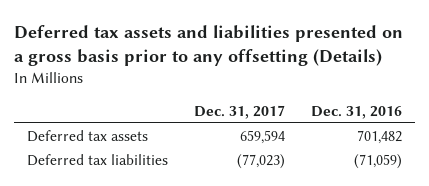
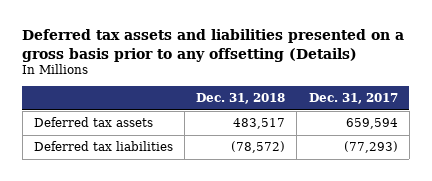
[311,105,403,119] Dec. 31, 2016 -> none
none -> [196,93,286,105] Dec. 31, 2018
[237,154,286,170] (77,023) -> [343,141,398,154] (77,293)

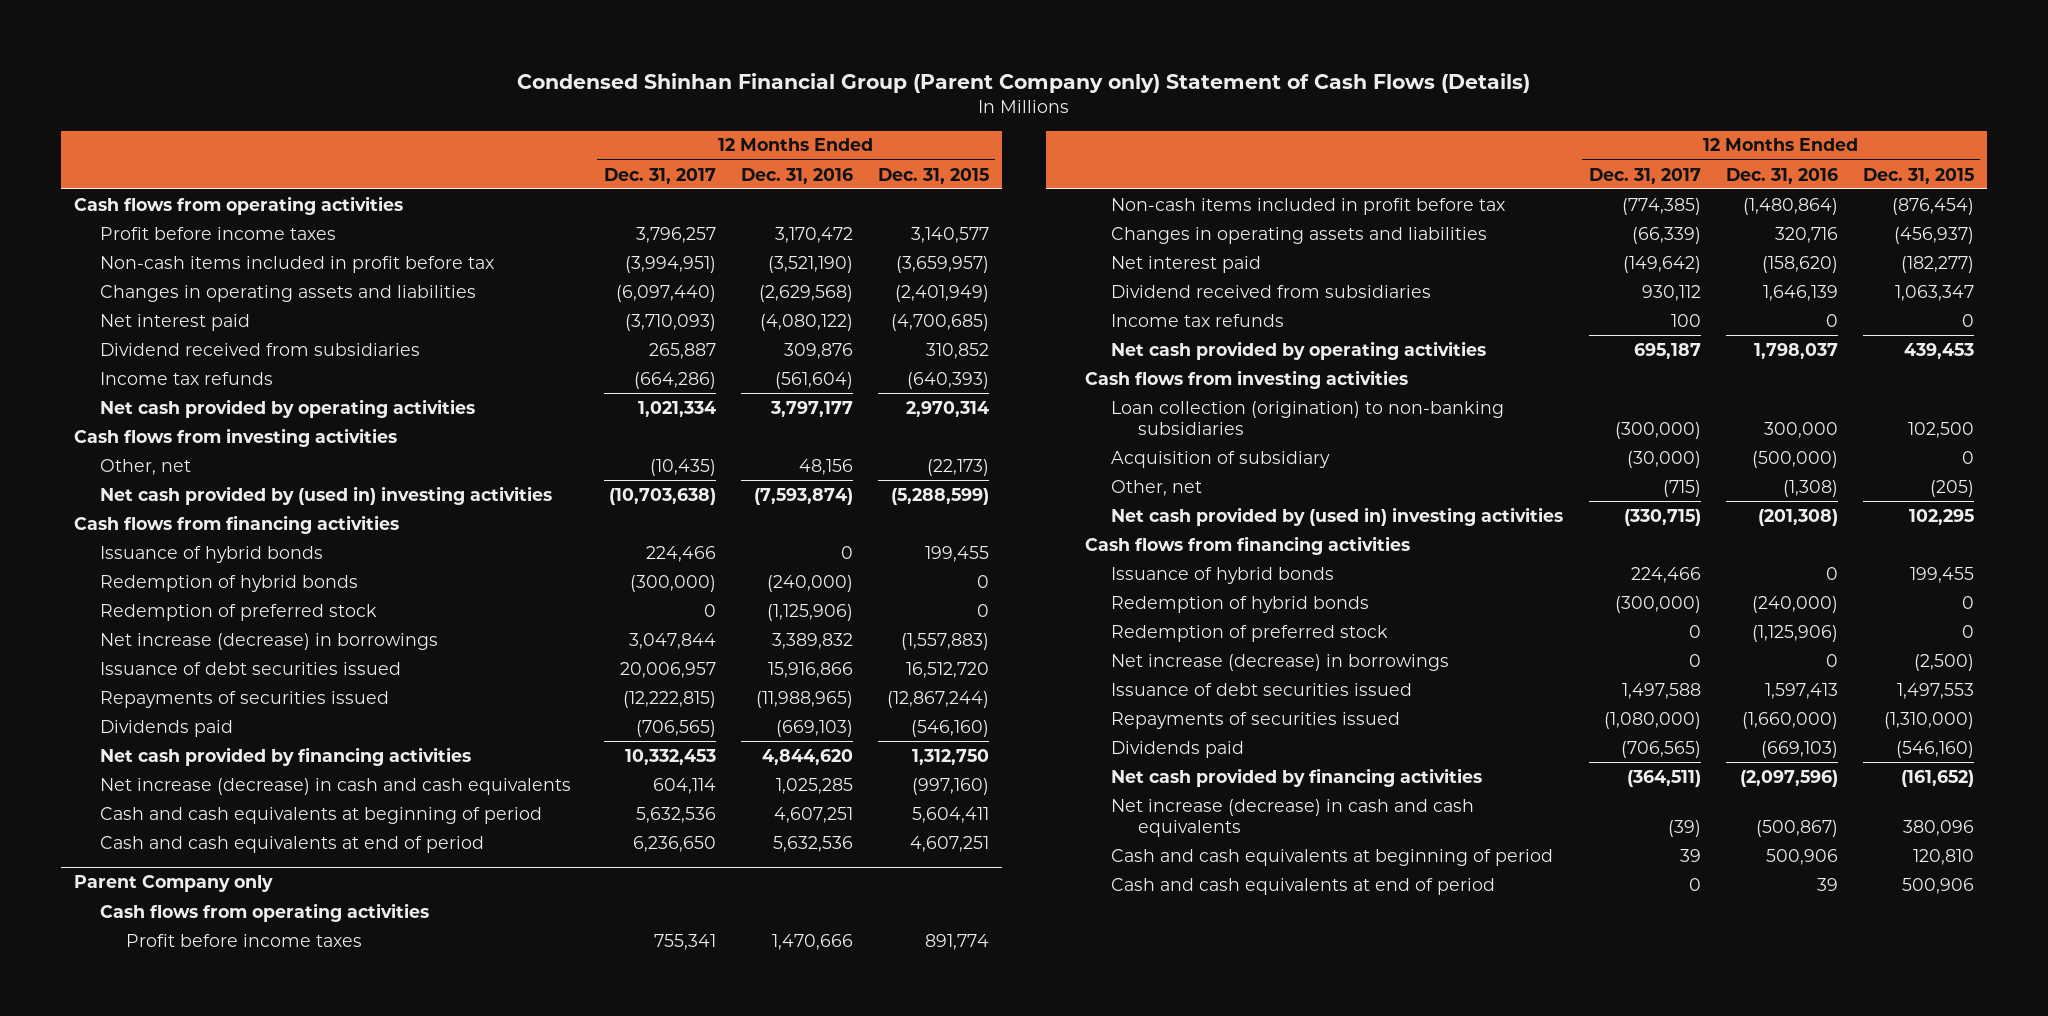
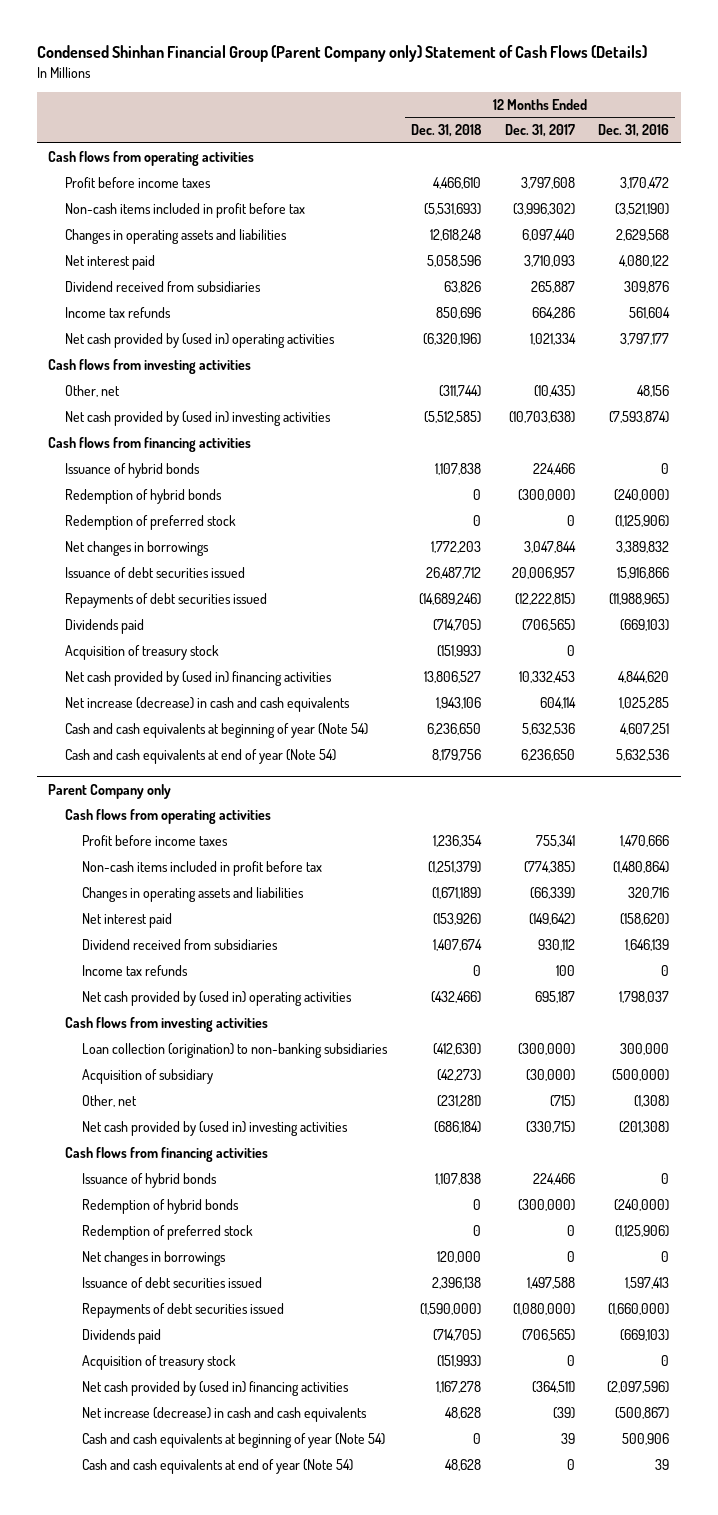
[878,167,990,184] Dec. 31, 2015 -> none
none -> [411,124,483,138] Dec. 31, 2018
[635,226,716,243] 3,796,257 -> [520,176,575,189] 3,797,608
[624,255,716,273] (3,994,951) -> [512,202,575,215] (3,996,302)
[615,284,716,302] (6,097,440) -> [521,228,575,241] 6,097,440
[758,284,853,302] (2,629,568) -> [616,228,670,241] 2,629,568
[624,313,716,331] (3,710,093) -> [523,254,575,267] 3,710,093
[759,313,853,331] (4,080,122) -> [619,254,670,267] 4,080,122
[633,371,716,389] (664,286) -> [531,306,575,319] 664,286
[774,371,853,389] (561,604) -> [629,306,671,319] 561,604
[100,398,476,418] Net cash provided by operating activities -> [65,332,336,348] Net cash provided by (used in) operating activities
[100,632,439,650] Net increase (decrease) in borrowings -> [65,540,210,556] Net changes in borrowings
[100,690,390,708] Repayments of securities issued -> [65,592,268,608] Repayments of debt securities issued
none -> [65,644,220,660] Acquisition of treasury stock
[100,746,472,766] Net cash provided by financing activities -> [65,670,333,686] Net cash provided by (used in) financing activities
[100,806,543,824] Cash and cash equivalents at beginning of period -> [65,722,369,738] Cash and cash equivalents at beginning of year (Note 54)
[100,835,485,853] Cash and cash equivalents at end of period -> [65,748,337,764] Cash and cash equivalents at end of year (Note 54)
[1111,340,1487,360] Net cash provided by operating activities -> [82,990,353,1006] Net cash provided by (used in) operating activities
[1111,653,1450,671] Net increase (decrease) in borrowings -> [82,1250,227,1266] Net changes in borrowings
[1111,711,1401,729] Repayments of securities issued -> [82,1302,285,1318] Repayments of debt securities issued
none -> [82,1354,237,1370] Acquisition of treasury stock
[1111,767,1483,787] Net cash provided by financing activities -> [82,1380,350,1396] Net cash provided by (used in) financing activities
[1111,848,1554,866] Cash and cash equivalents at beginning of period -> [82,1432,386,1448] Cash and cash equivalents at beginning of year (Note 54)
[1111,877,1496,895] Cash and cash equivalents at end of period -> [82,1458,354,1474] Cash and cash equivalents at end of year (Note 54)

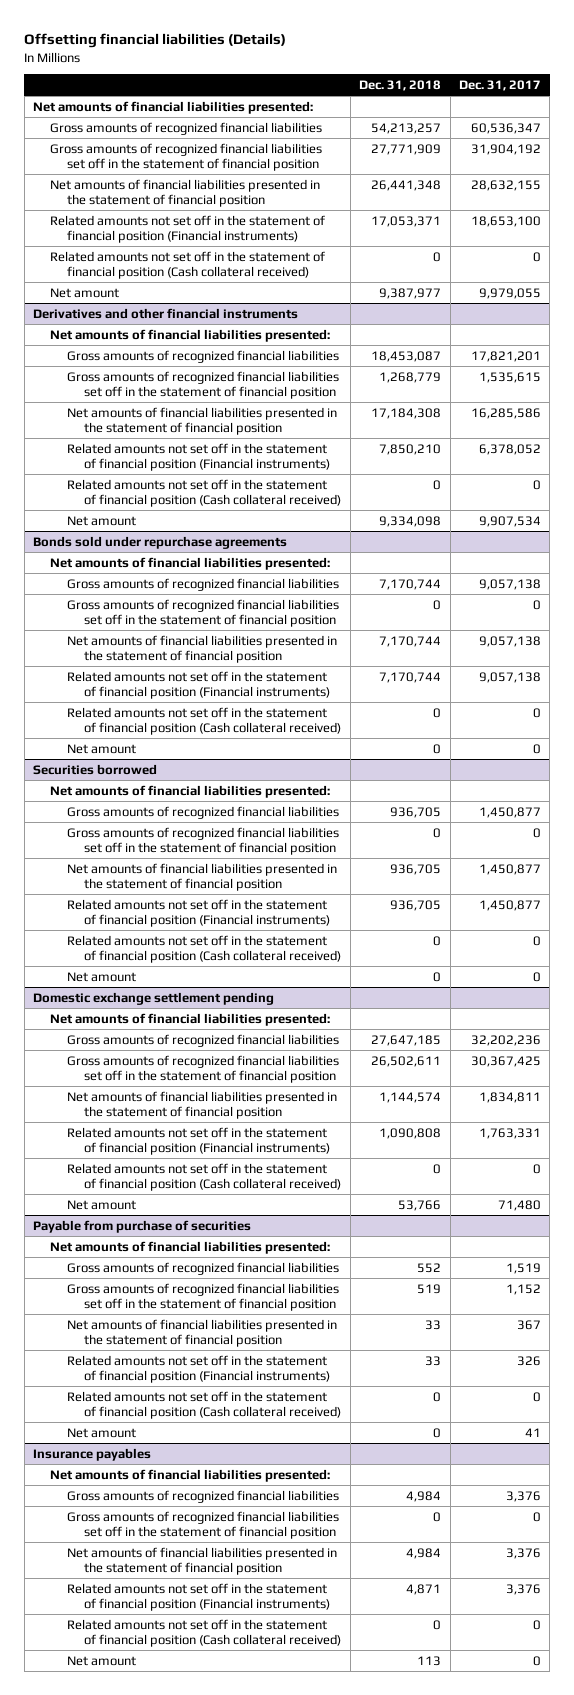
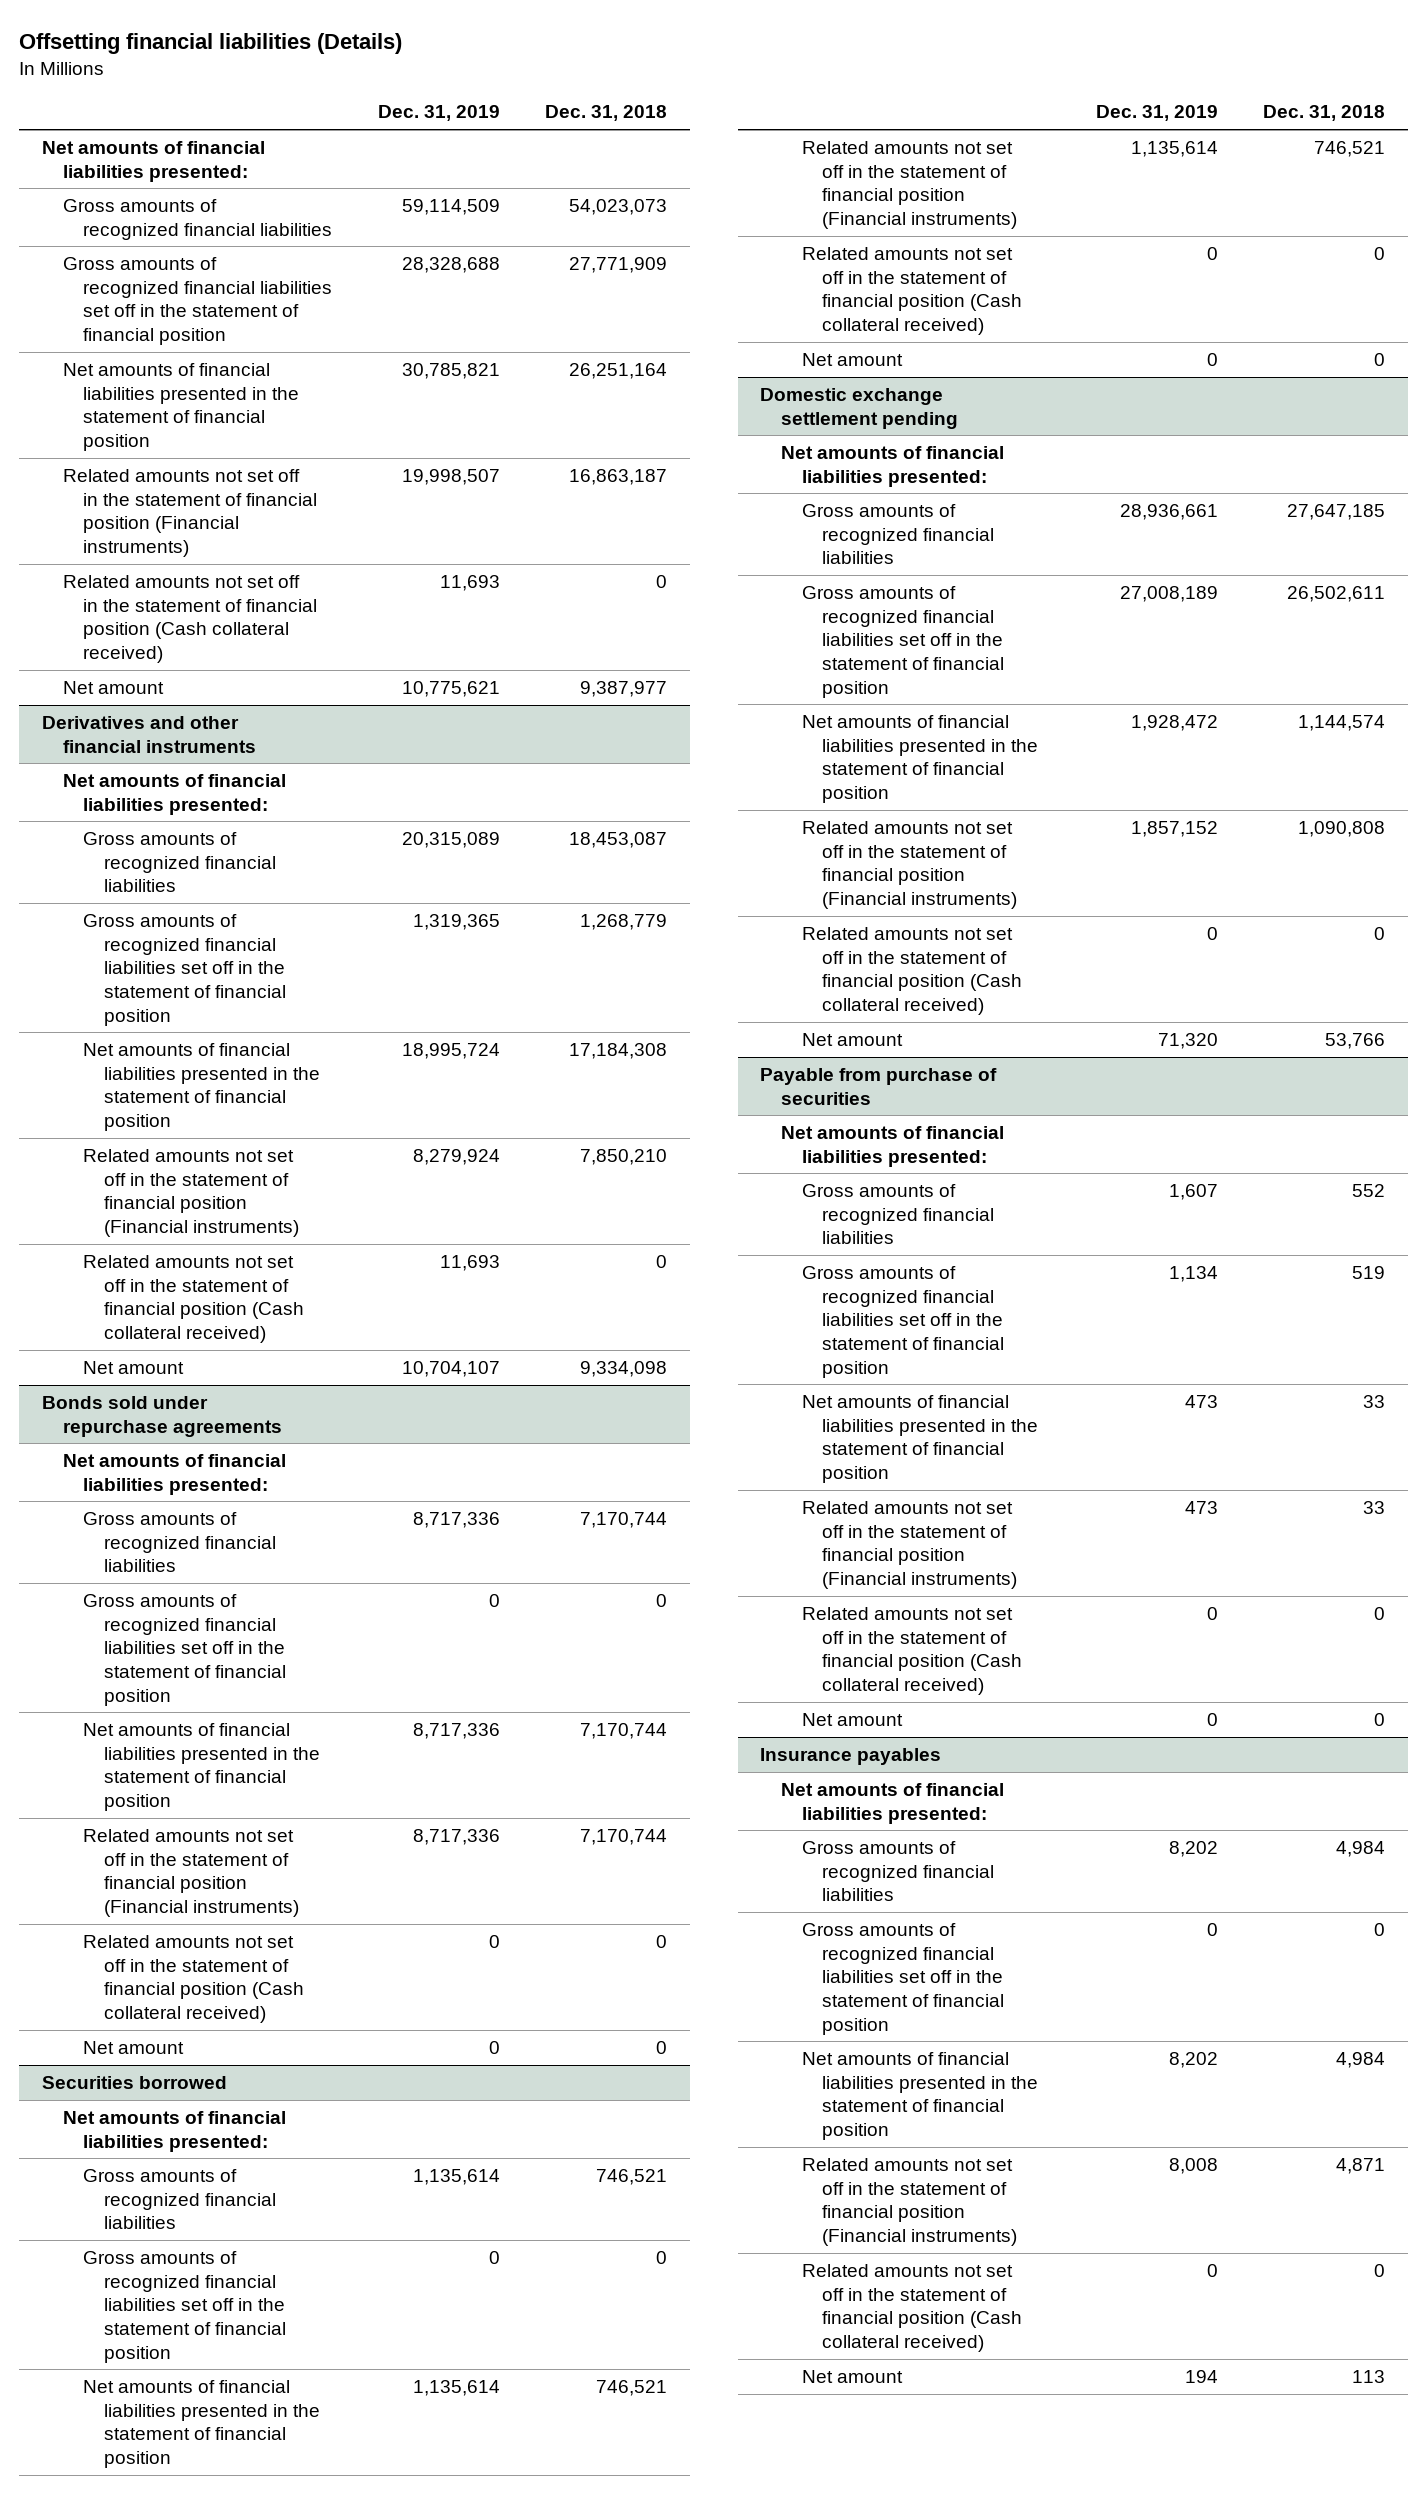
[459,79,542,91] Dec. 31, 2017 -> none
none -> [377,105,500,122] Dec. 31, 2019
[371,122,442,134] 54,213,257 -> [568,198,667,215] 54,023,073
[371,179,442,191] 26,441,348 -> [568,362,667,379] 26,251,164
[371,215,442,227] 17,053,371 -> [568,468,667,485] 16,863,187
[390,806,442,818] 936,705 -> [595,2168,667,2185] 746,521
[390,863,442,875] 936,705 -> [595,2379,667,2396] 746,521
[390,899,442,911] 936,705 -> [1314,140,1386,157] 746,521

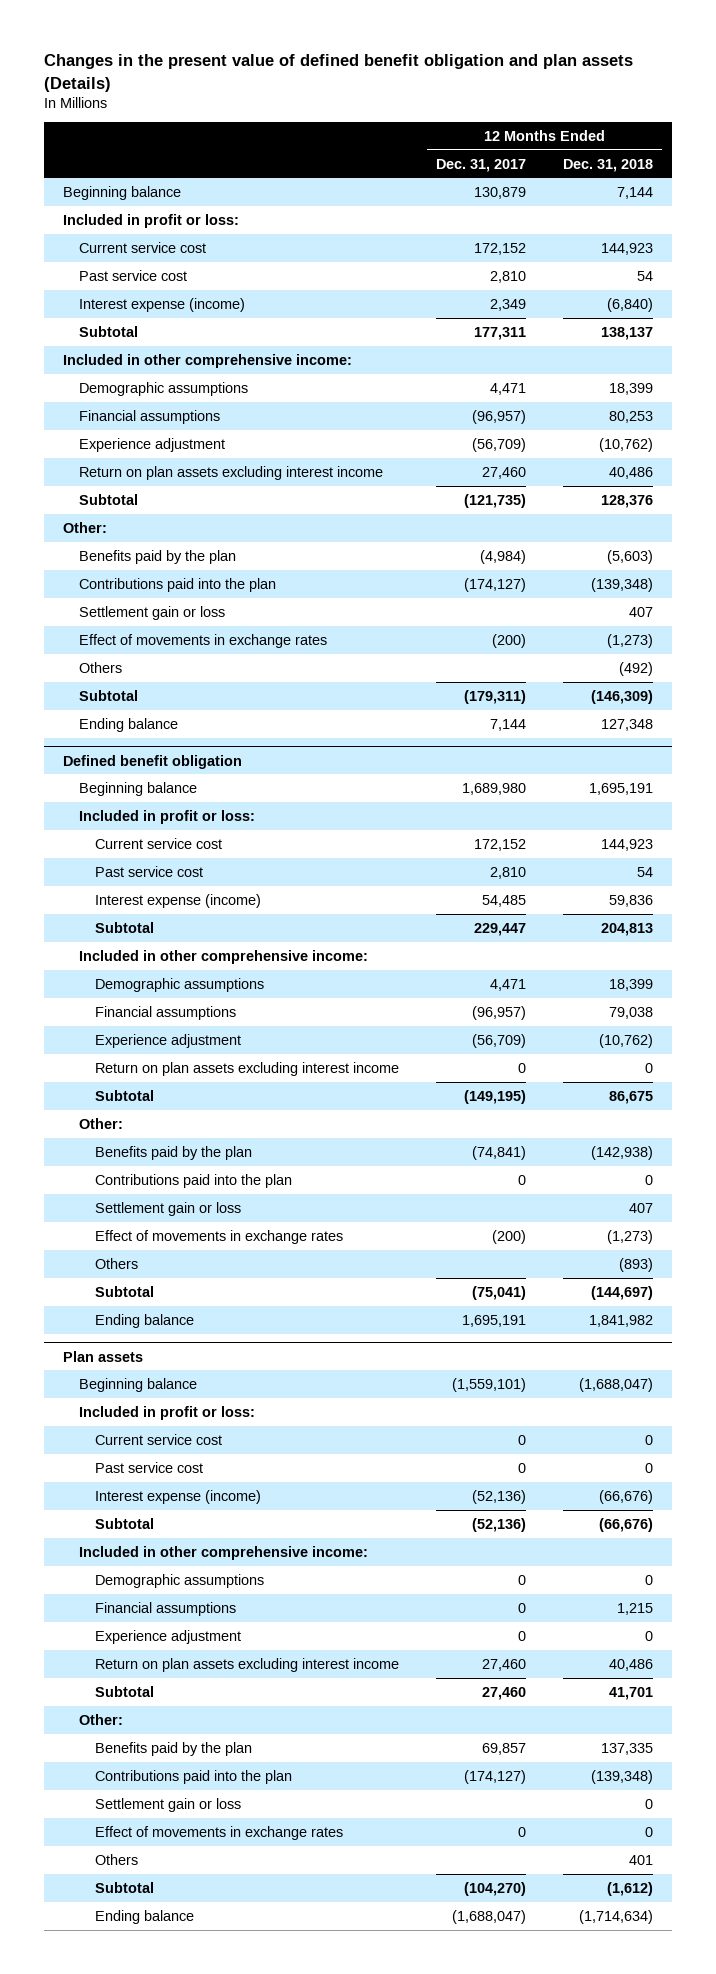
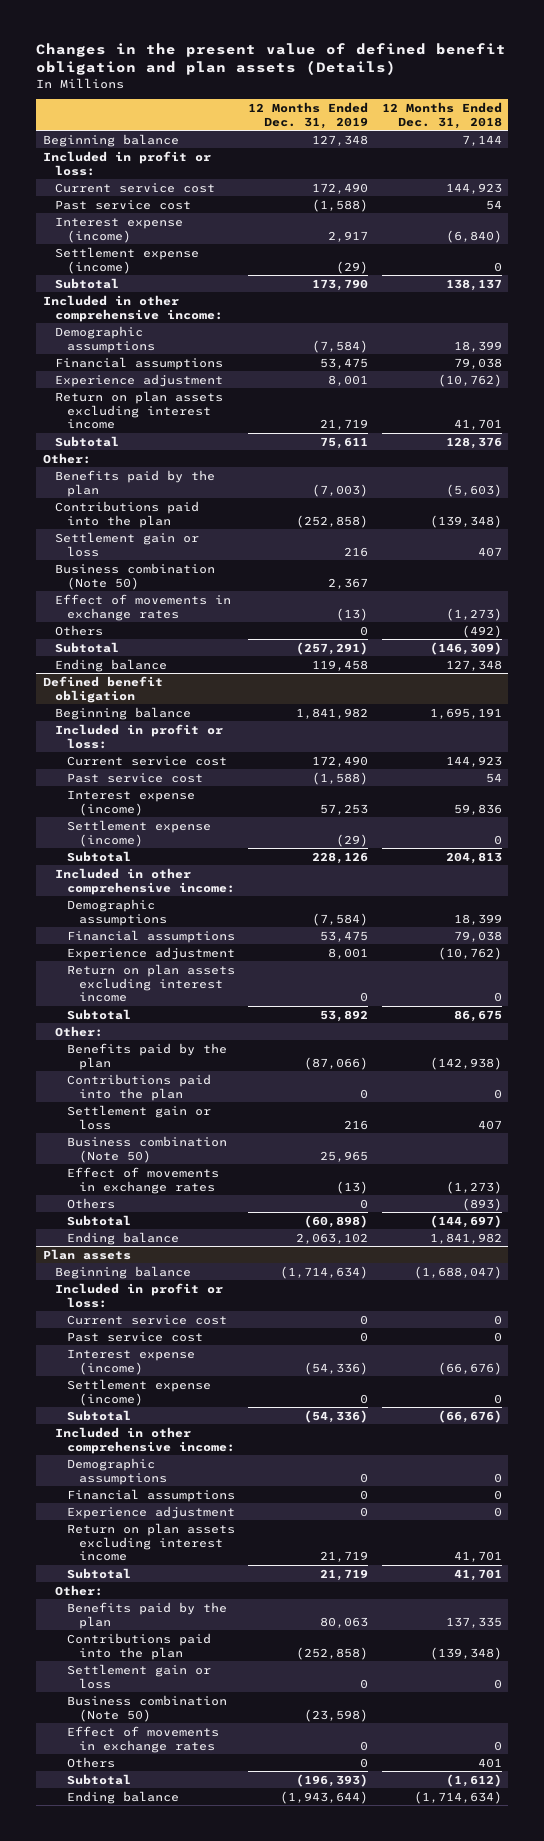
[436,158,527,172] Dec. 31, 2017 -> none
none -> [248,101,369,129] 12 Months Ended Dec. 31, 2019
none -> [54,246,199,274] Settlement expense (income)
[609,410,654,423] 80,253 -> [453,357,502,369] 79,038
[609,466,654,479] 40,486 -> [453,419,502,431] 41,701
none -> [54,562,215,590] Business combination (Note 50)
none -> [66,819,211,847] Settlement expense (income)
none -> [66,1135,227,1163] Business combination (Note 50)
none -> [66,1378,211,1406] Settlement expense (income)
[617,1602,654,1615] 1,215 -> [493,1489,502,1500] 0
[609,1658,654,1671] 40,486 -> [453,1551,502,1563] 41,701
none -> [66,1694,227,1722] Business combination (Note 50)

